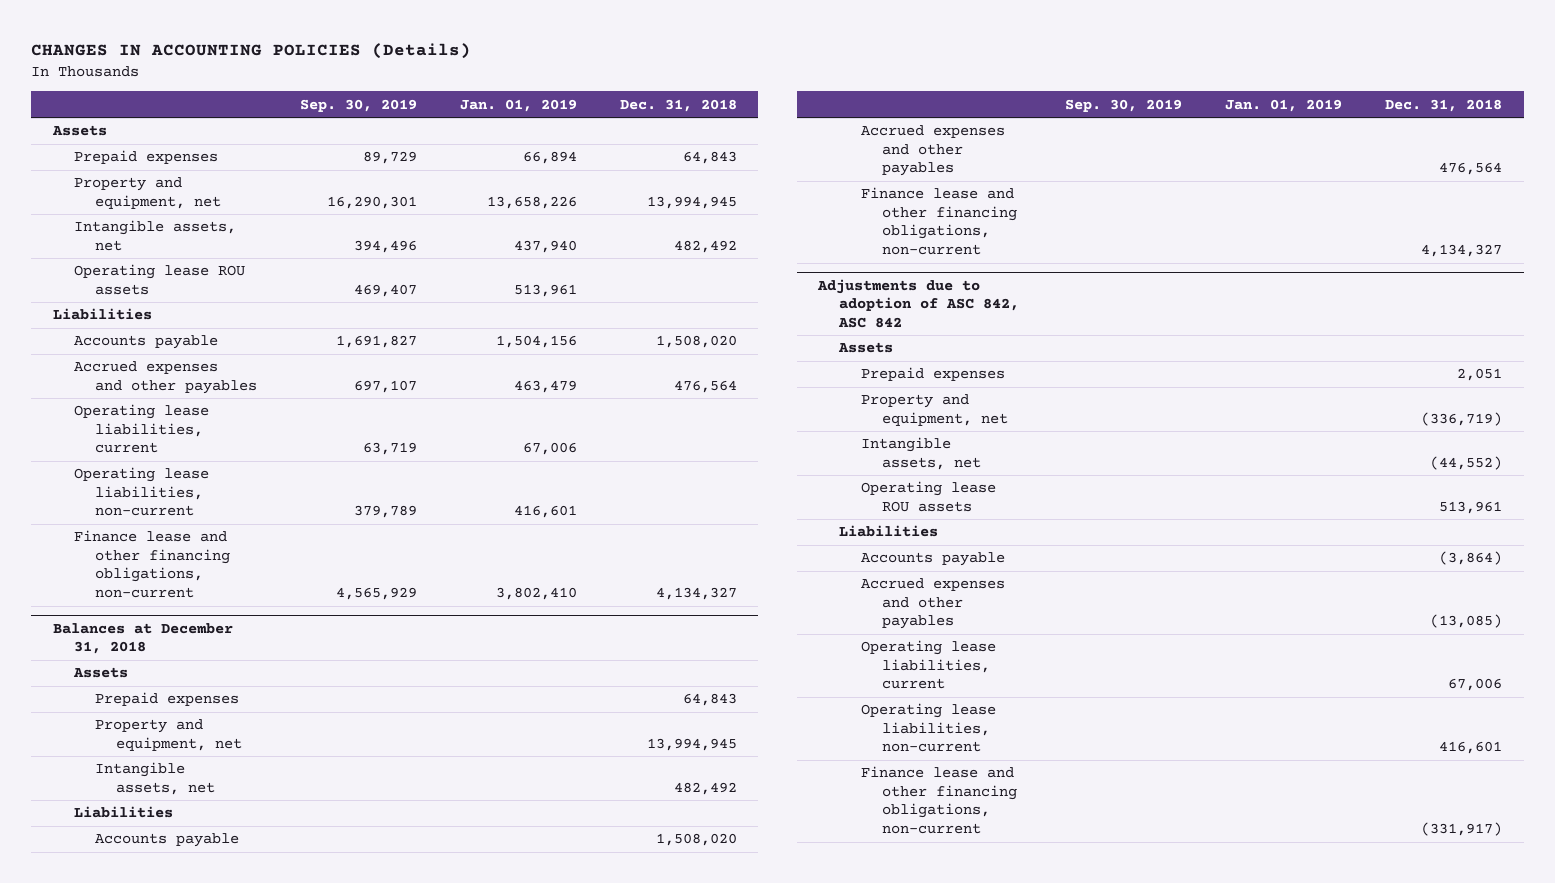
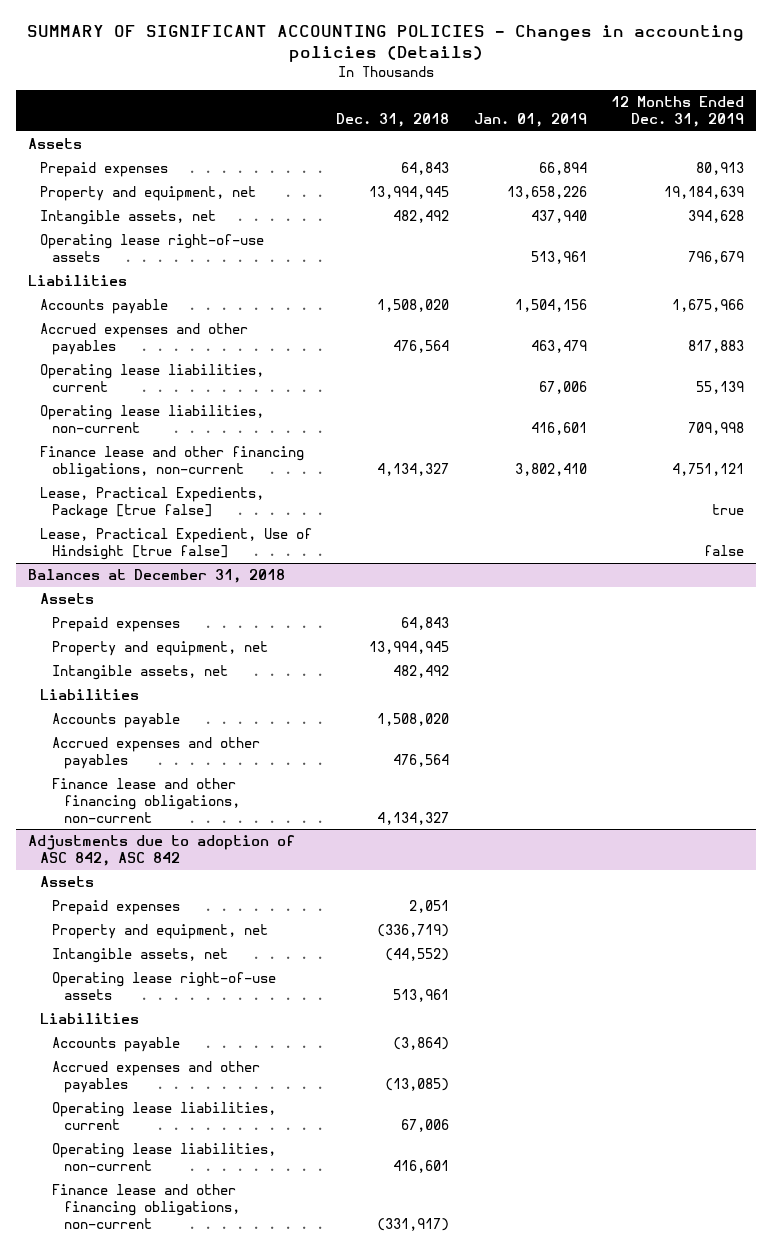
[31,43,472,60] CHANGES IN ACCOUNTING POLICIES (Details) -> [27,25,745,63] SUMMARY OF SIGNIFICANT ACCOUNTING POLICIES - Changes in accounting policies (Details)
[299,98,417,112] Sep. 30, 2019 -> none
none -> [611,96,745,128] 12 Months Ended Dec. 31, 2019
[73,264,245,295] Operating lease ROU assets -> [40,234,265,262] Operating lease right-of-use assets
none -> [40,487,265,519] Lease, Practical Expedients, Package [true false]
none -> [40,528,313,560] Lease, Practical Expedient, Use of Hindsight [true false]
[860,481,996,512] Operating lease ROU assets -> [52,972,277,1000] Operating lease right-of-use assets

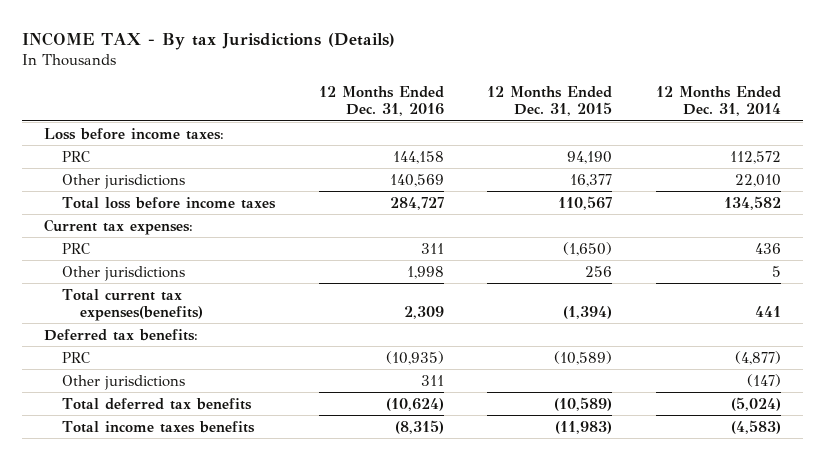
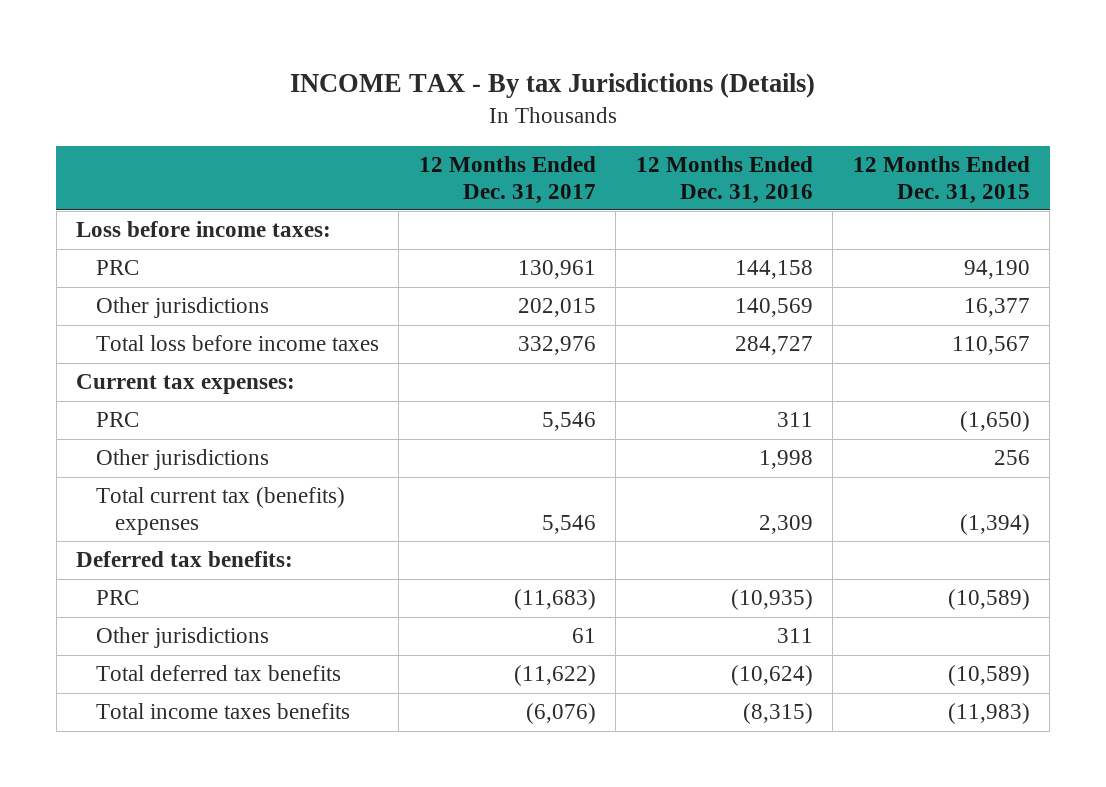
[655,86,781,117] 12 Months Ended Dec. 31, 2014 -> none
none -> [418,155,596,204] 12 Months Ended Dec. 31, 2017
[61,288,204,321] Total current tax expenses(benefits) -> [95,487,345,535] Total current tax (benefits) expenses

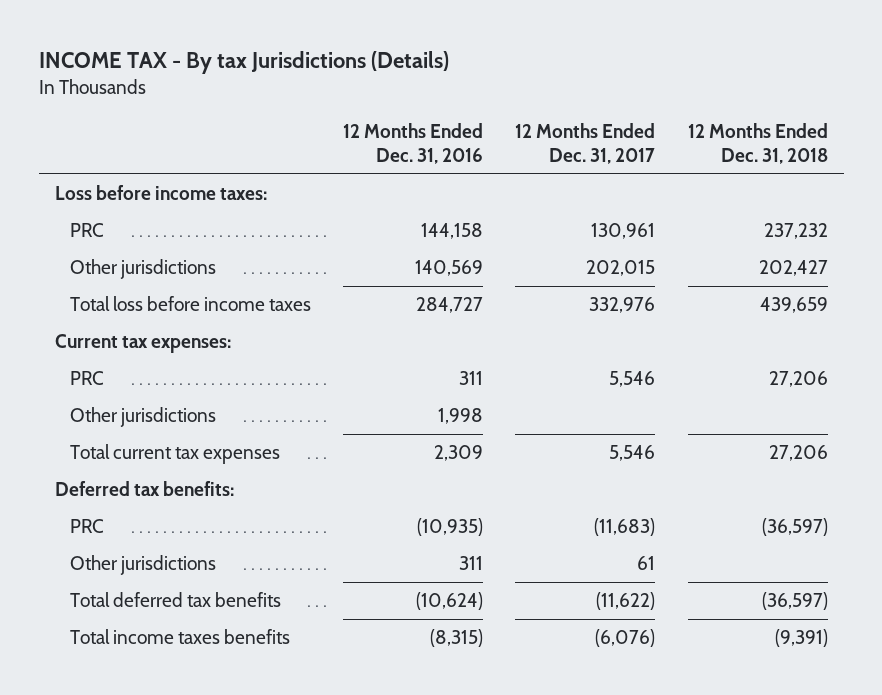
[852,155,1030,204] 12 Months Ended Dec. 31, 2015 -> none
none -> [687,123,828,165] 12 Months Ended Dec. 31, 2018
[95,487,345,535] Total current tax (benefits) expenses -> [70,444,281,465] Total current tax expenses

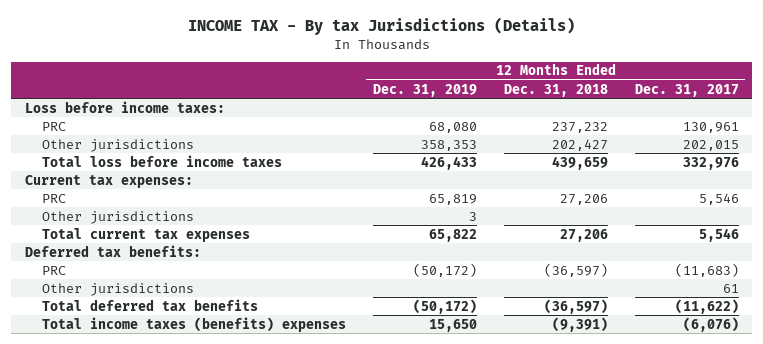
[343,123,484,165] 12 Months Ended Dec. 31, 2016 -> none
none -> [372,83,477,97] Dec. 31, 2019
[70,629,291,645] Total income taxes benefits -> [41,316,346,332] Total income taxes (benefits) expenses

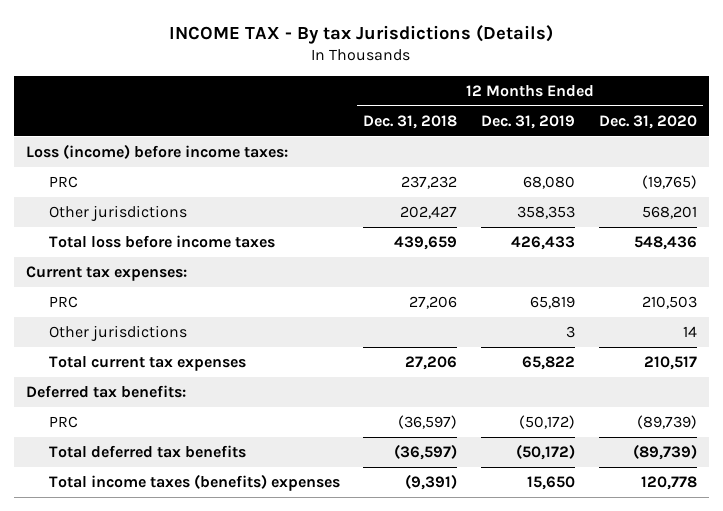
[634,83,739,97] Dec. 31, 2017 -> none
none -> [598,114,697,129] Dec. 31, 2020
[24,100,225,113] Loss before income taxes: -> [25,143,288,159] Loss (income) before income taxes:
[41,282,194,296] Other jurisdictions -> none

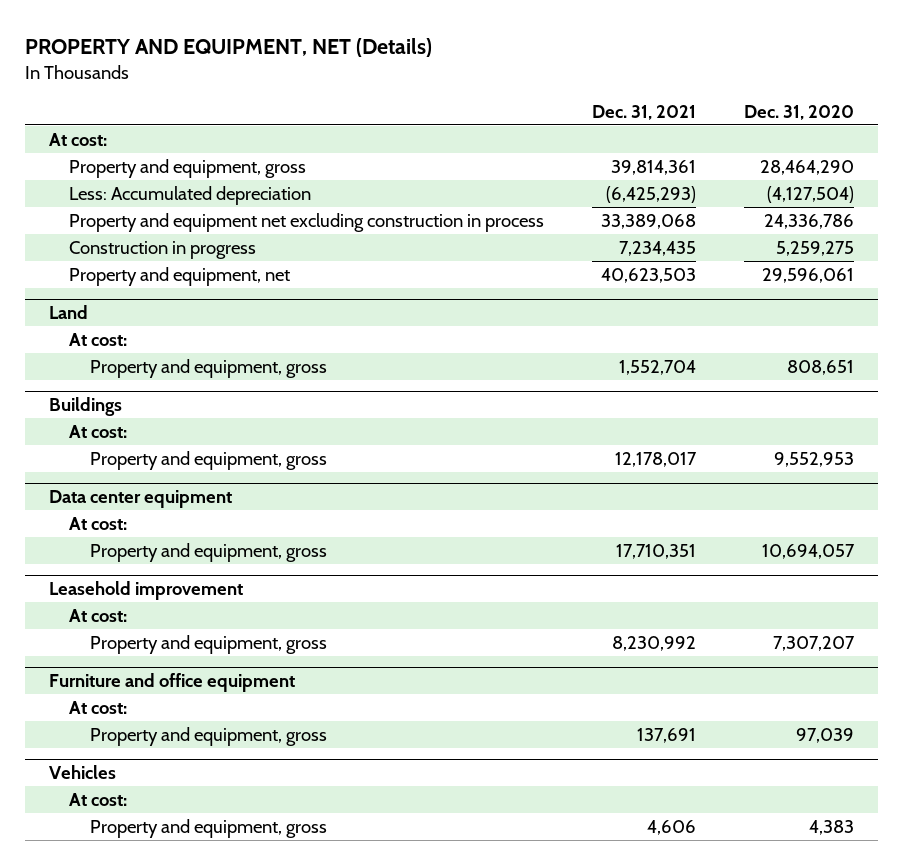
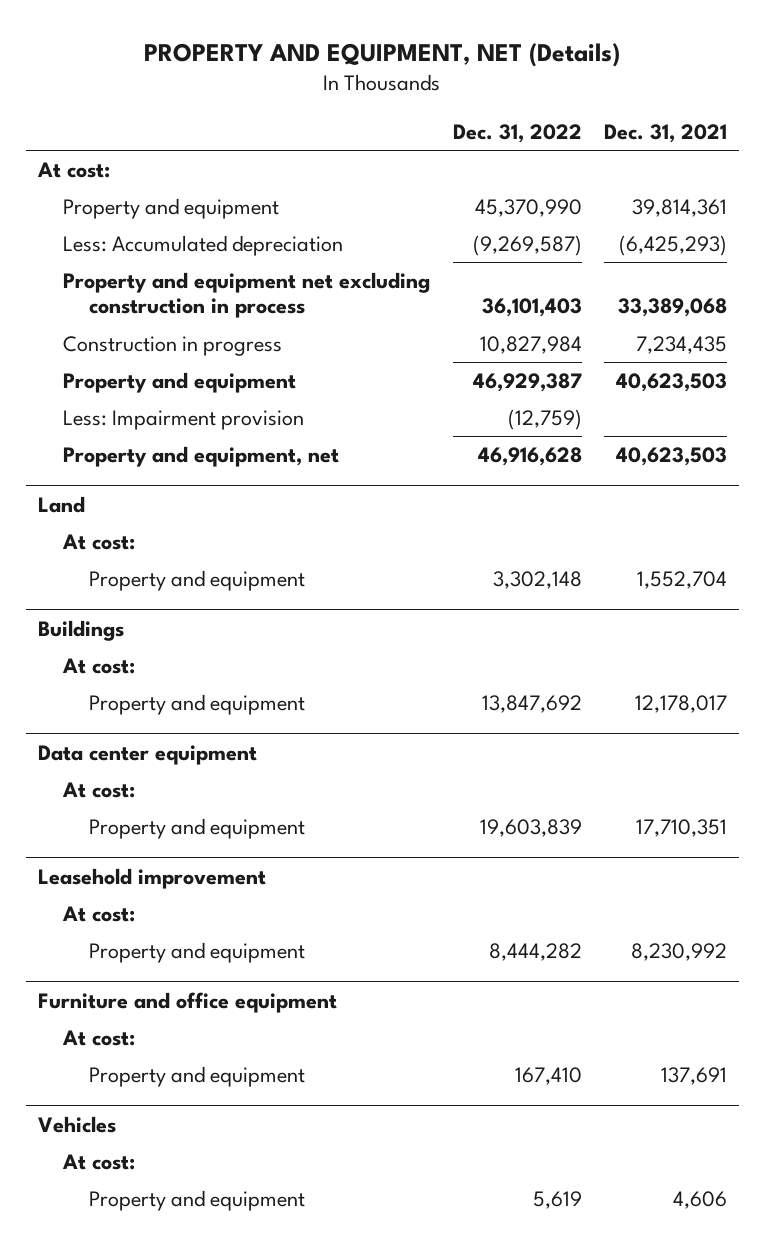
[743,104,854,120] Dec. 31, 2020 -> none
none -> [452,123,582,143] Dec. 31, 2022
[69,159,307,179] Property and equipment, gross -> [63,198,280,220] Property and equipment
none -> [63,372,297,394] Property and equipment
none -> [63,410,305,431] Less: Impairment provision
[89,359,327,379] Property and equipment, gross -> [88,570,305,592] Property and equipment
[89,451,327,471] Property and equipment, gross -> [88,694,305,716] Property and equipment
[89,543,327,563] Property and equipment, gross -> [88,818,305,840] Property and equipment
[89,635,327,655] Property and equipment, gross -> [88,942,305,964] Property and equipment
[89,727,327,747] Property and equipment, gross -> [88,1066,305,1088] Property and equipment
[89,819,327,839] Property and equipment, gross -> [88,1190,305,1212] Property and equipment

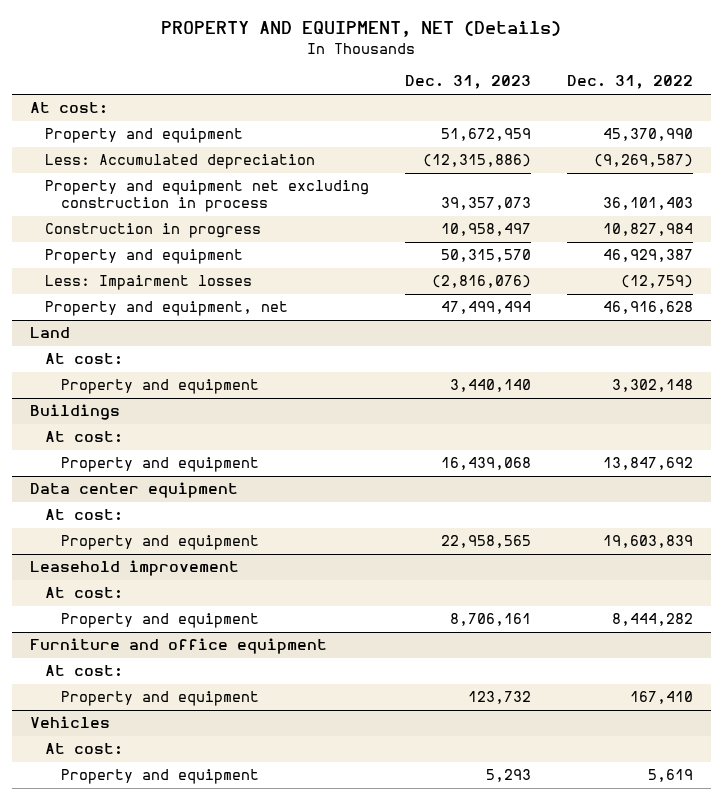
[604,123,728,143] Dec. 31, 2021 -> none
none -> [405,75,532,90] Dec. 31, 2023
[63,410,305,431] Less: Impairment provision -> [45,275,253,291] Less: Impairment losses

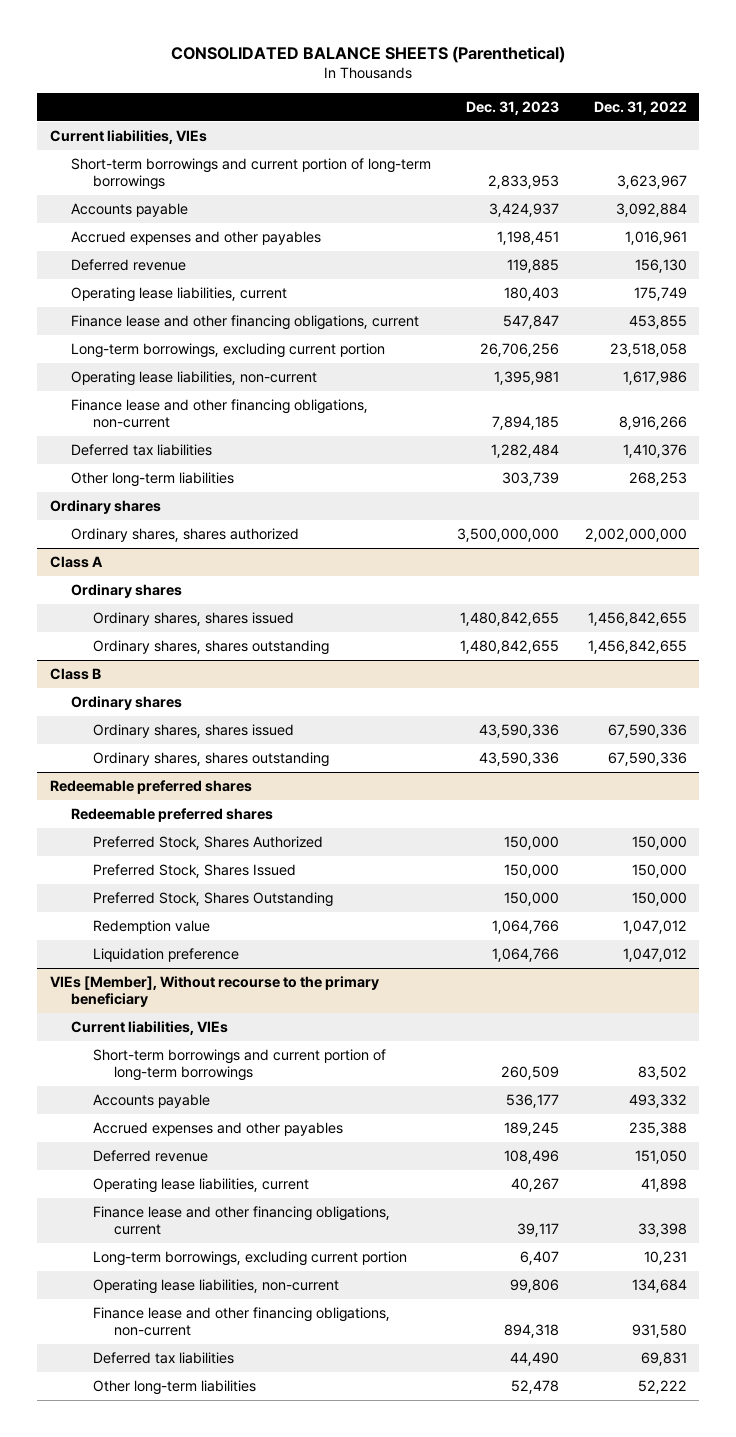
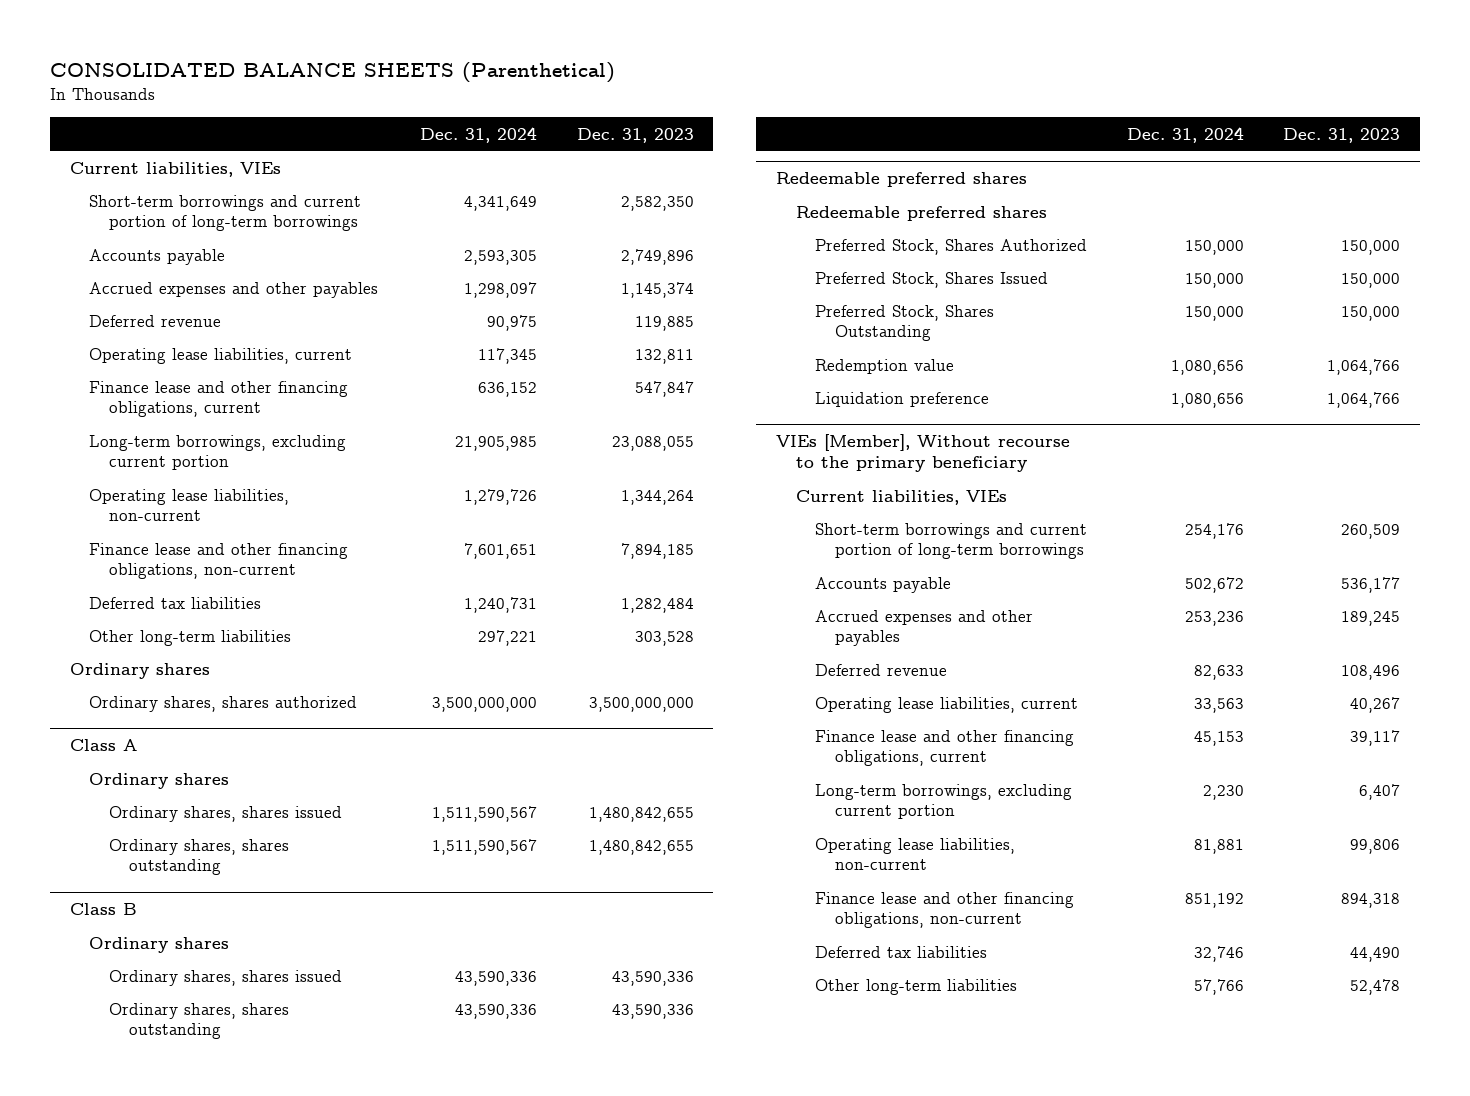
[593,100,687,115] Dec. 31, 2022 -> none
none -> [420,126,538,143] Dec. 31, 2024
[487,174,559,189] 2,833,953 -> [620,195,694,211] 2,582,350
[488,203,559,218] 3,424,937 -> [620,248,694,265] 2,749,896
[496,231,559,246] 1,198,451 -> [620,281,694,298] 1,145,374
[503,287,559,302] 180,403 -> [634,348,694,364] 132,811
[479,343,559,358] 26,706,256 -> [611,435,694,451] 23,088,055
[493,371,559,386] 1,395,981 -> [620,489,694,505] 1,344,264
[501,472,559,487] 303,739 -> [634,630,694,646] 303,528

